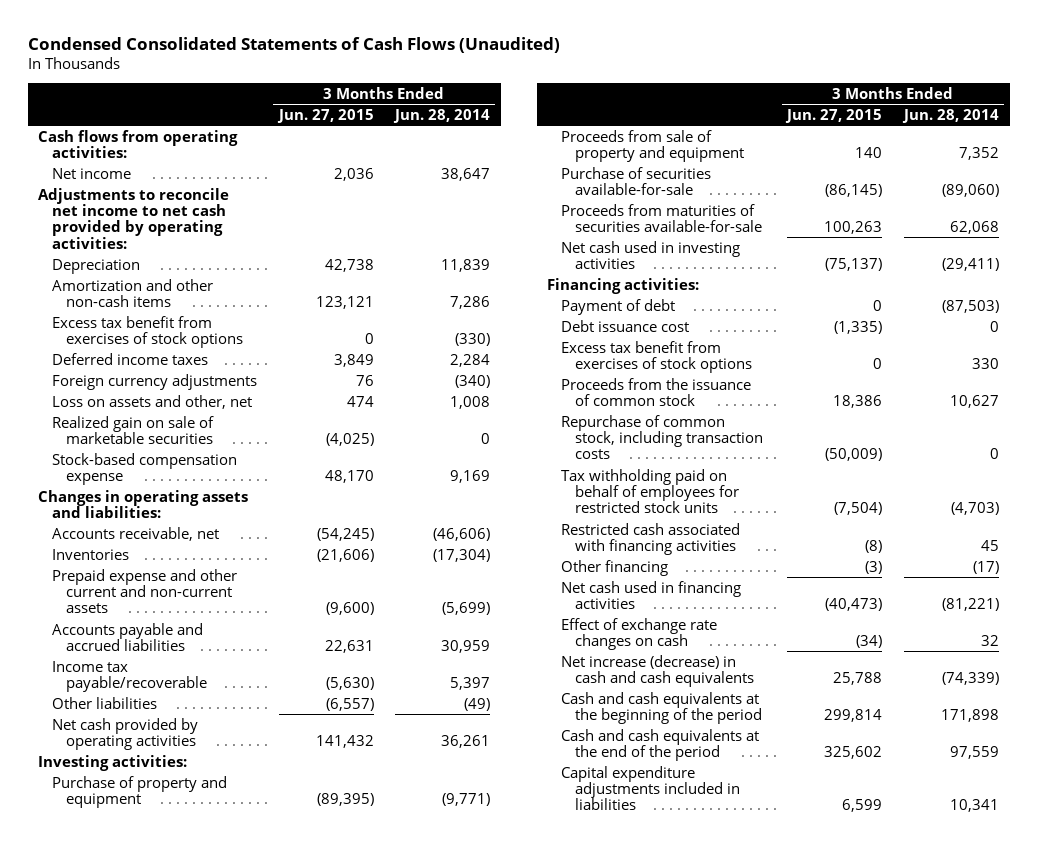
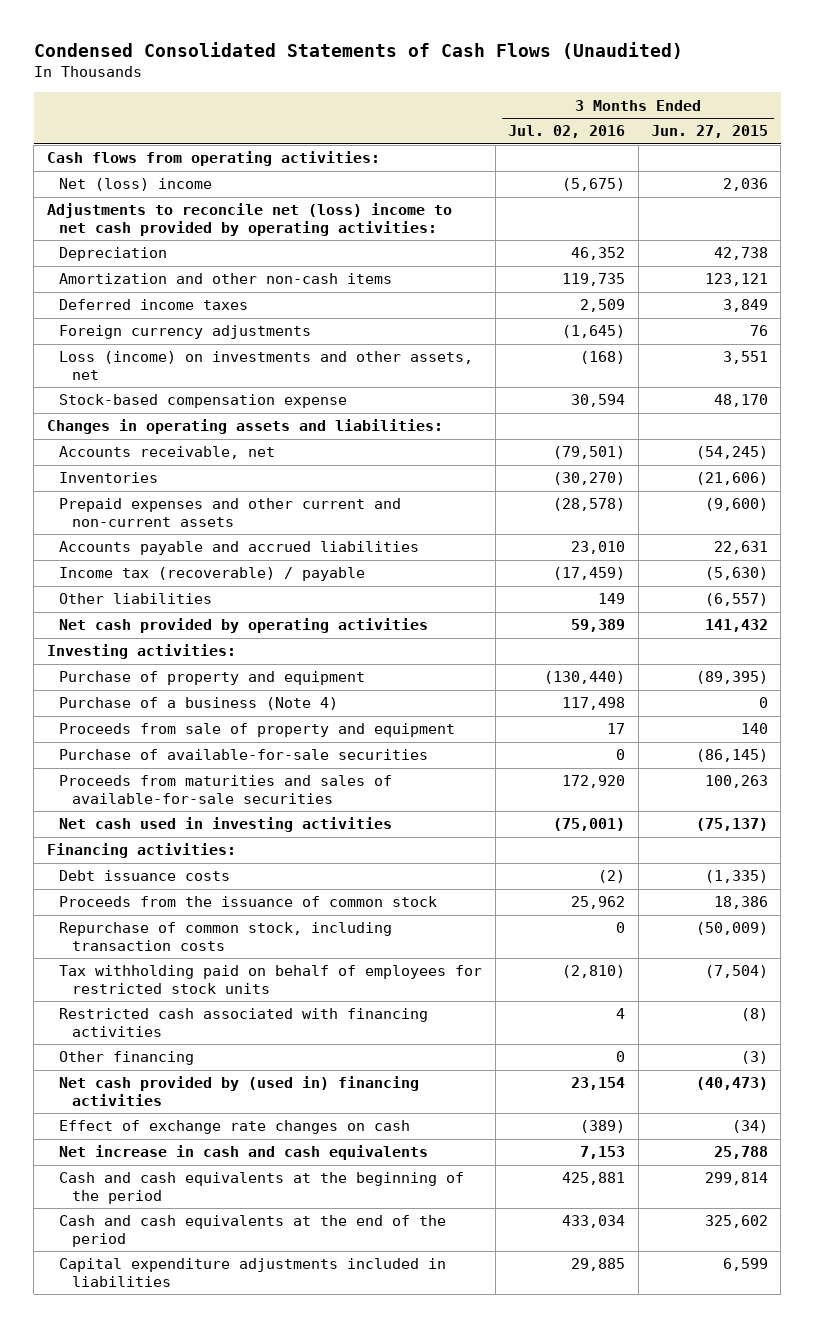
[393,108,491,123] Jun. 28, 2014 -> none
none -> [508,125,626,139] Jul. 02, 2016
[52,167,132,179] Net income -> [59,178,213,192] Net (loss) income
[38,187,230,249] Adjustments to reconcile net income to net cash provided by operating activities: -> [46,203,452,236] Adjustments to reconcile net (loss) income to net cash provided by operating activities:
[52,315,244,348] Excess tax benefit from exercises of stock options -> none
[52,415,215,444] Realized gain on sale of marketable securities -> none
[52,394,253,409] Loss on assets and other, net -> [59,351,474,380] Loss (income) on investments and other assets, net
[346,395,374,407] 474 -> [723,351,769,365] 3,551
[52,568,238,614] Prepaid expense and other current and non-current assets -> [59,498,402,527] Prepaid expenses and other current and non-current assets
[52,660,208,692] Income tax payable/recoverable -> [59,567,366,582] Income tax (recoverable) / payable
none -> [59,697,339,711] Purchase of a business (Note 4)
[561,166,712,195] Purchase of securities available-for-sale -> [59,749,429,761] Purchase of available-for-sale securities
[561,203,762,232] Proceeds from maturities of securities available-for-sale -> [59,775,393,804] Proceeds from maturities and sales of available-for-sale securities
[561,298,676,315] Payment of debt -> none
[561,340,752,373] Excess tax benefit from exercises of stock options -> none
[561,319,690,332] Debt issuance cost -> [59,870,231,882] Debt issuance costs
[561,580,742,609] Net cash used in financing activities -> [59,1076,420,1106] Net cash provided by (used in) financing activities
[561,654,754,687] Net increase (decrease) in cash and cash equivalents -> [59,1145,429,1161] Net increase in cash and cash equivalents

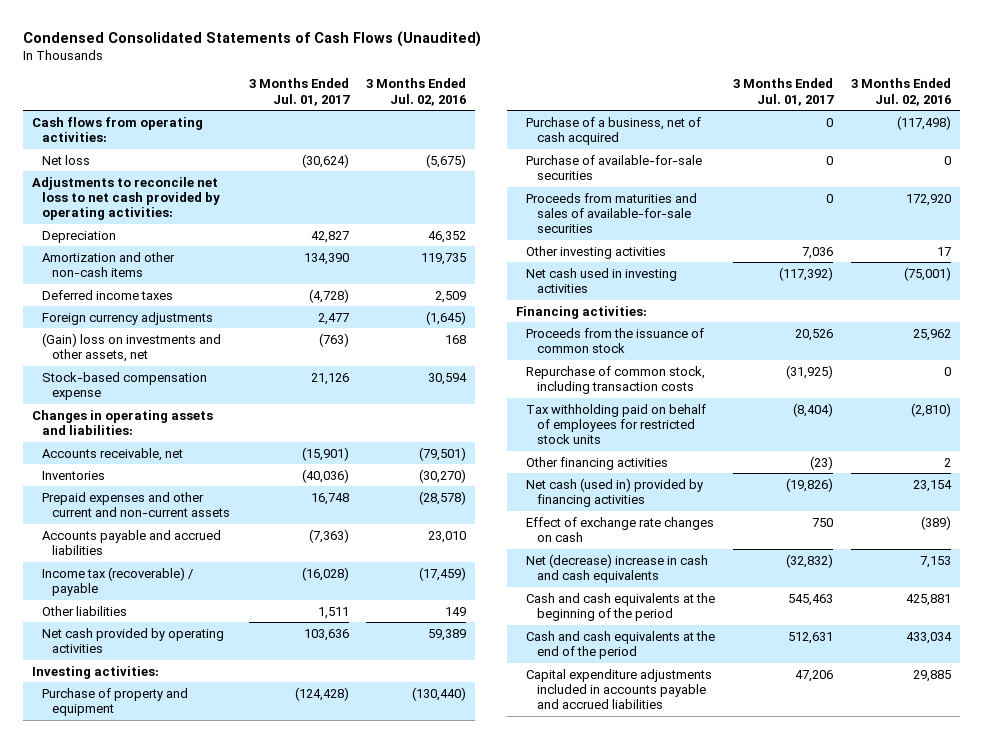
[651,125,769,139] Jun. 27, 2015 -> none
none -> [248,78,350,106] 3 Months Ended Jul. 01, 2017
[59,178,213,192] Net (loss) income -> [41,154,90,165] Net loss
[46,203,452,236] Adjustments to reconcile net (loss) income to net cash provided by operating activities: -> [31,176,220,220] Adjustments to reconcile net loss to net cash provided by operating activities:
[59,351,474,380] Loss (income) on investments and other assets, net -> [41,332,221,362] (Gain) loss on investments and other assets, net
[580,351,626,365] (168) -> [445,334,467,344] 168
[59,723,456,738] Proceeds from sale of property and equipment -> none
[59,697,339,711] Purchase of a business (Note 4) -> [526,116,702,145] Purchase of a business, net of cash acquired
[562,697,626,711] 117,498 -> [896,115,951,130] (117,498)
none -> [526,245,667,259] Other investing activities
[59,870,231,882] Debt issuance costs -> none
[59,1008,429,1037] Restricted cash associated with financing activities -> none
[59,1051,195,1066] Other financing -> [526,456,669,470] Other financing activities
[616,1051,626,1063] 0 -> [943,457,951,467] 2
[59,1076,420,1106] Net cash provided by (used in) financing activities -> [526,477,704,507] Net cash (used in) provided by financing activities
[59,1145,429,1161] Net increase in cash and cash equivalents -> [526,553,709,583] Net (decrease) increase in cash and cash equivalents
[59,1258,447,1287] Capital expenditure adjustments included in liabilities -> [526,668,713,709] Capital expenditure adjustments included in accounts payable and accrued liabilities

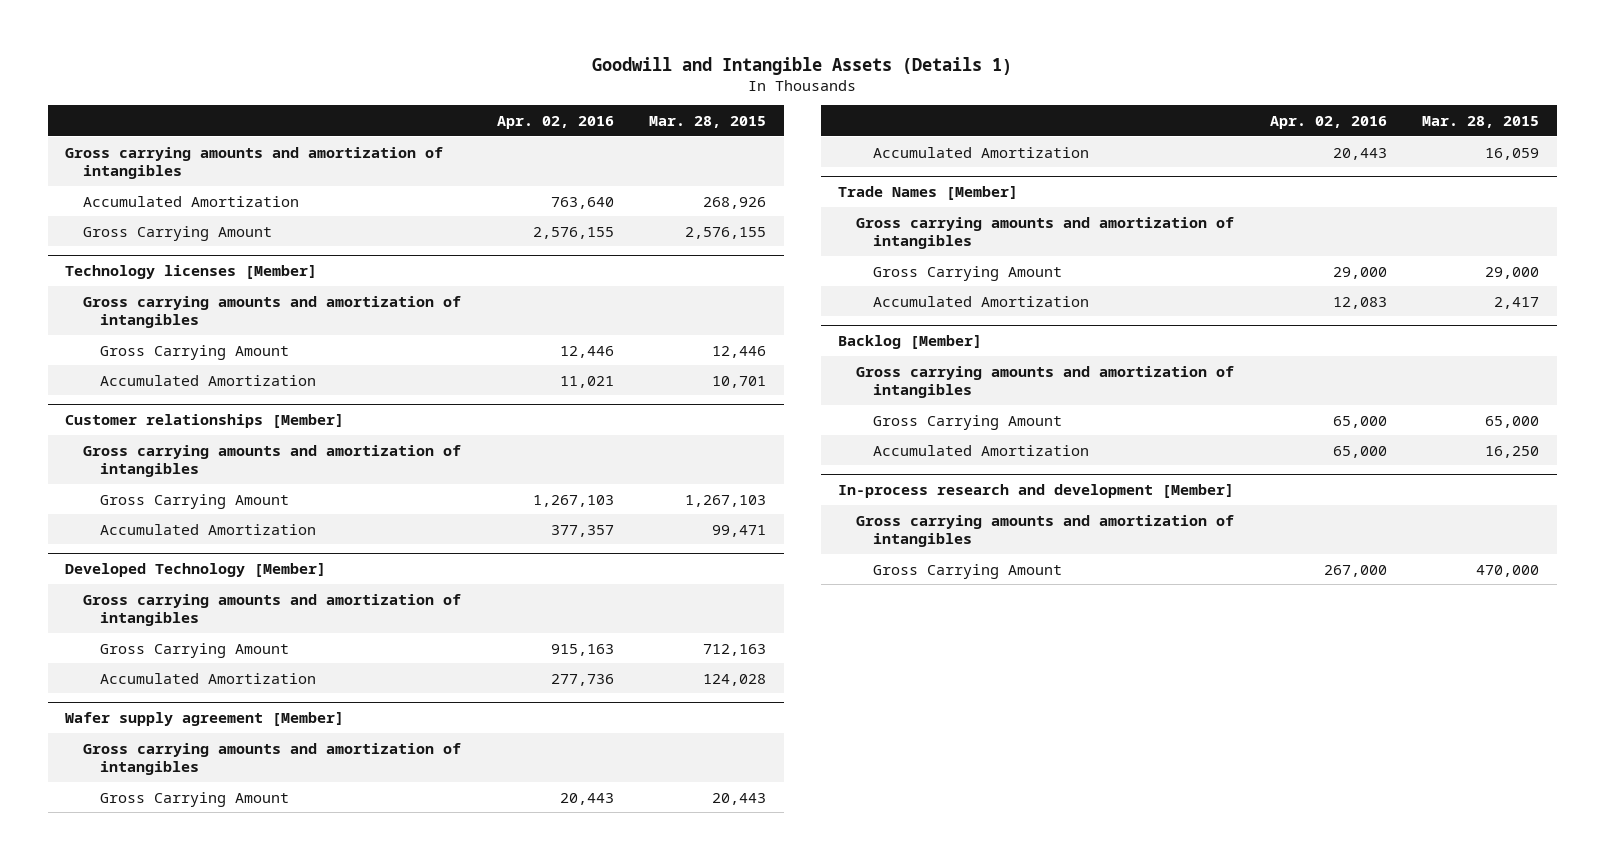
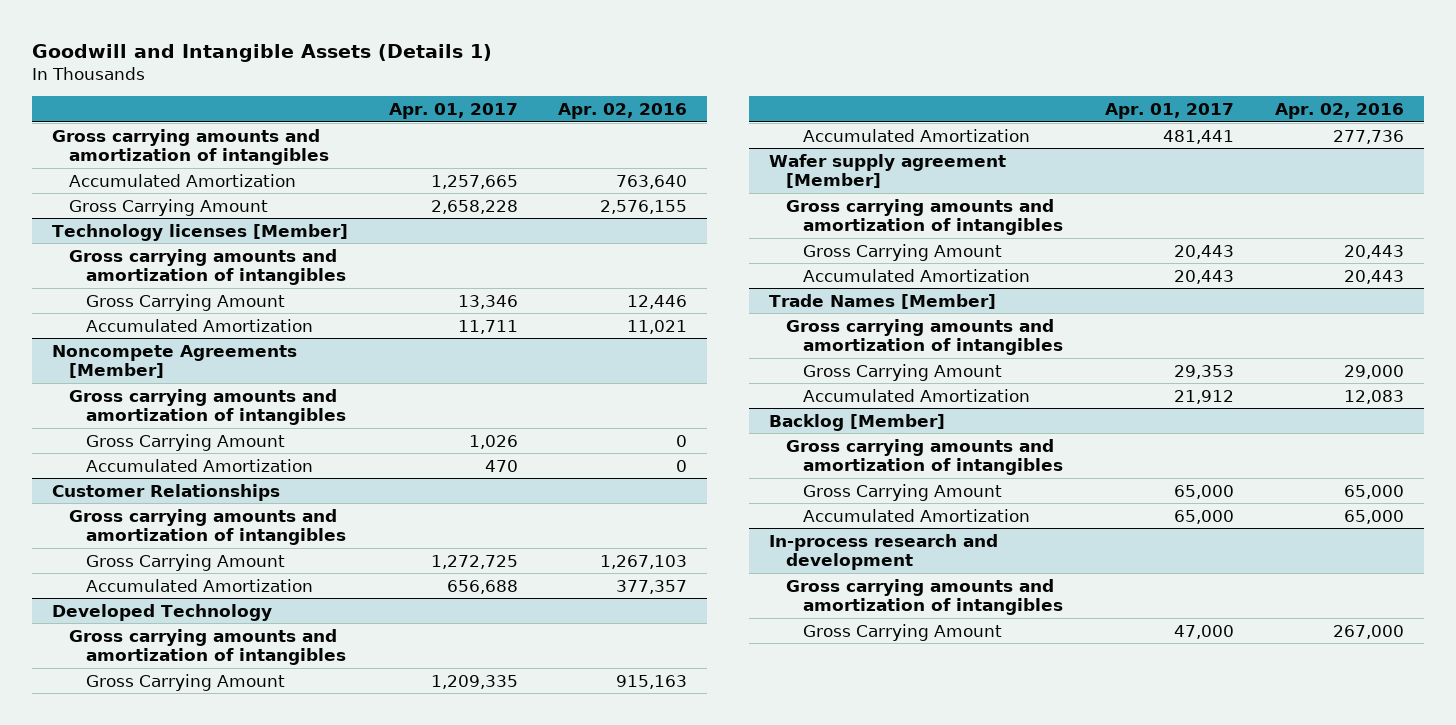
[649,115,767,128] Mar. 28, 2015 -> none
none -> [388,103,518,120] Apr. 01, 2017
[65,413,345,428] Customer relationships [Member] -> none
none -> [52,344,298,379] Noncompete Agreements [Member]
none -> [86,433,286,451] Gross Carrying Amount
none -> [86,458,314,472] Accumulated Amortization
none -> [52,483,281,501] Customer Relationships
none -> [69,508,347,546] Gross carrying amounts and amortization of intangibles
[65,562,327,577] Developed Technology [Member] -> [52,603,273,621] Developed Technology
[838,483,1235,498] In-process research and development [Member] -> [768,533,998,571] In-process research and development

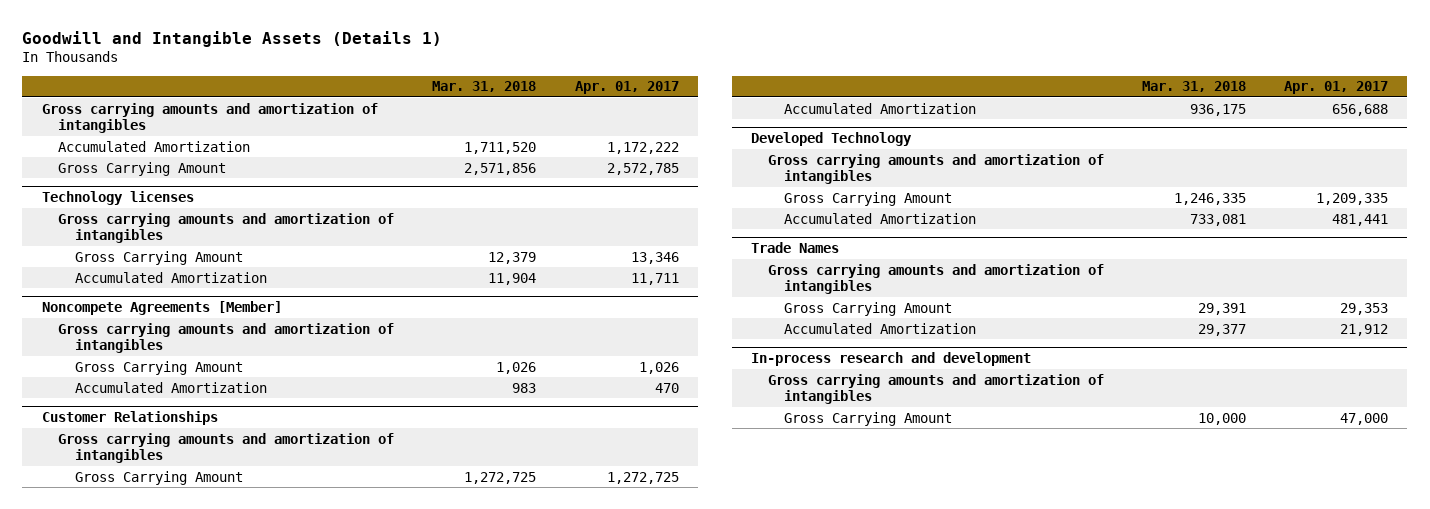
[558,103,688,120] Apr. 02, 2016 -> none
none -> [432,81,537,93] Mar. 31, 2018
[430,174,518,189] 1,257,665 -> [606,141,679,154] 1,172,222
[430,199,518,214] 2,658,228 -> [606,162,679,175] 2,572,785
[52,223,349,241] Technology licenses [Member] -> [41,190,194,205] Technology licenses
[768,153,1006,189] Wafer supply agreement [Member] -> none
[785,198,1063,236] Gross carrying amounts and amortization of intangibles -> none
[802,243,1002,261] Gross Carrying Amount -> none
[802,268,1030,282] Accumulated Amortization -> none
[768,293,996,309] Trade Names [Member] -> [751,241,840,253] Trade Names
[768,413,945,431] Backlog [Member] -> none
[785,438,1063,476] Gross carrying amounts and amortization of intangibles -> none
[802,483,1002,501] Gross Carrying Amount -> none
[802,508,1030,522] Accumulated Amortization -> none

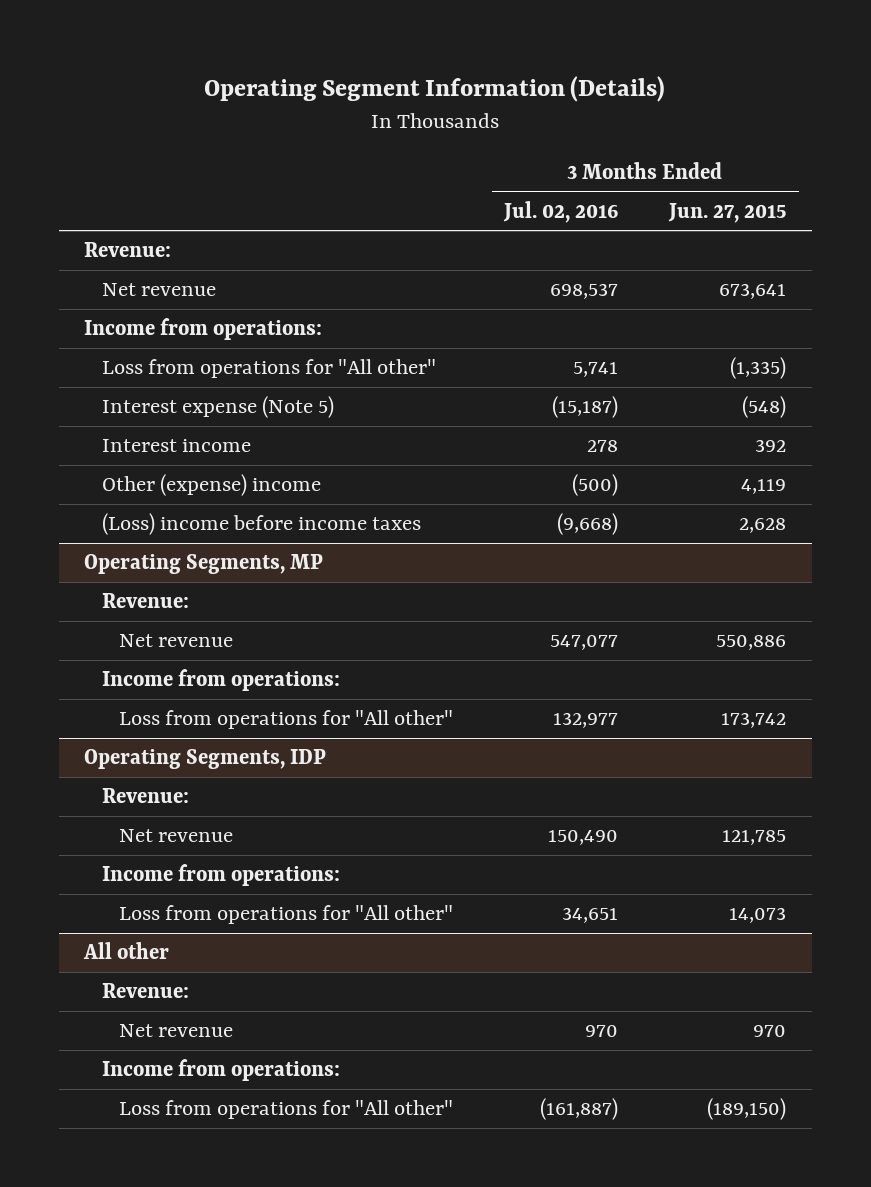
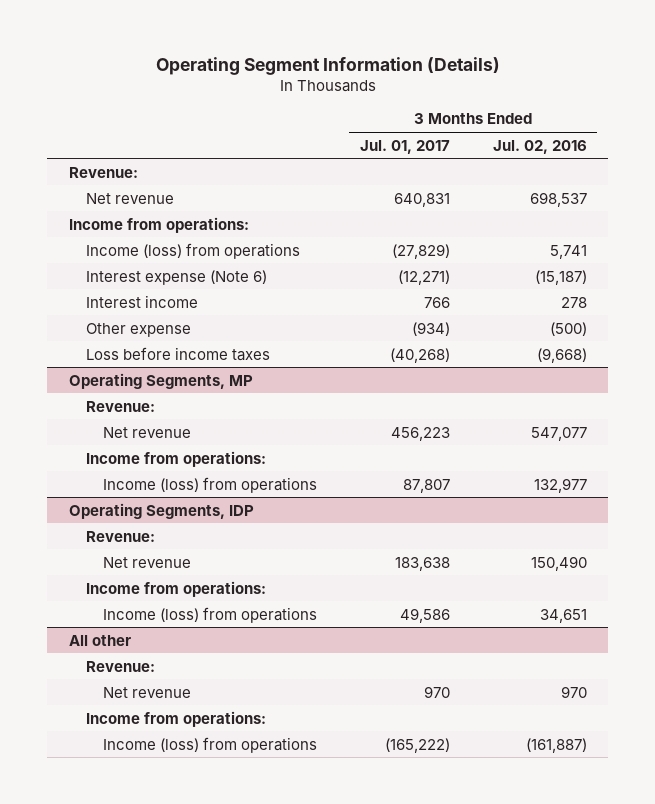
[668,202,787,223] Jun. 27, 2015 -> none
none -> [359,139,450,154] Jul. 01, 2017
[101,359,436,379] Loss from operations for "All other" -> [85,242,300,259] Income (loss) from operations
[101,396,334,419] Interest expense (Note 5) -> [85,269,267,285] Interest expense (Note 6)
[101,474,321,497] Other (expense) income -> [85,322,191,337] Other expense
[101,513,421,536] (Loss) income before income taxes -> [85,346,270,361] Loss before income taxes
[119,710,454,730] Loss from operations for "All other" -> [102,476,317,493] Income (loss) from operations
[119,905,454,925] Loss from operations for "All other" -> [102,606,317,623] Income (loss) from operations
[119,1100,454,1120] Loss from operations for "All other" -> [102,736,317,753] Income (loss) from operations

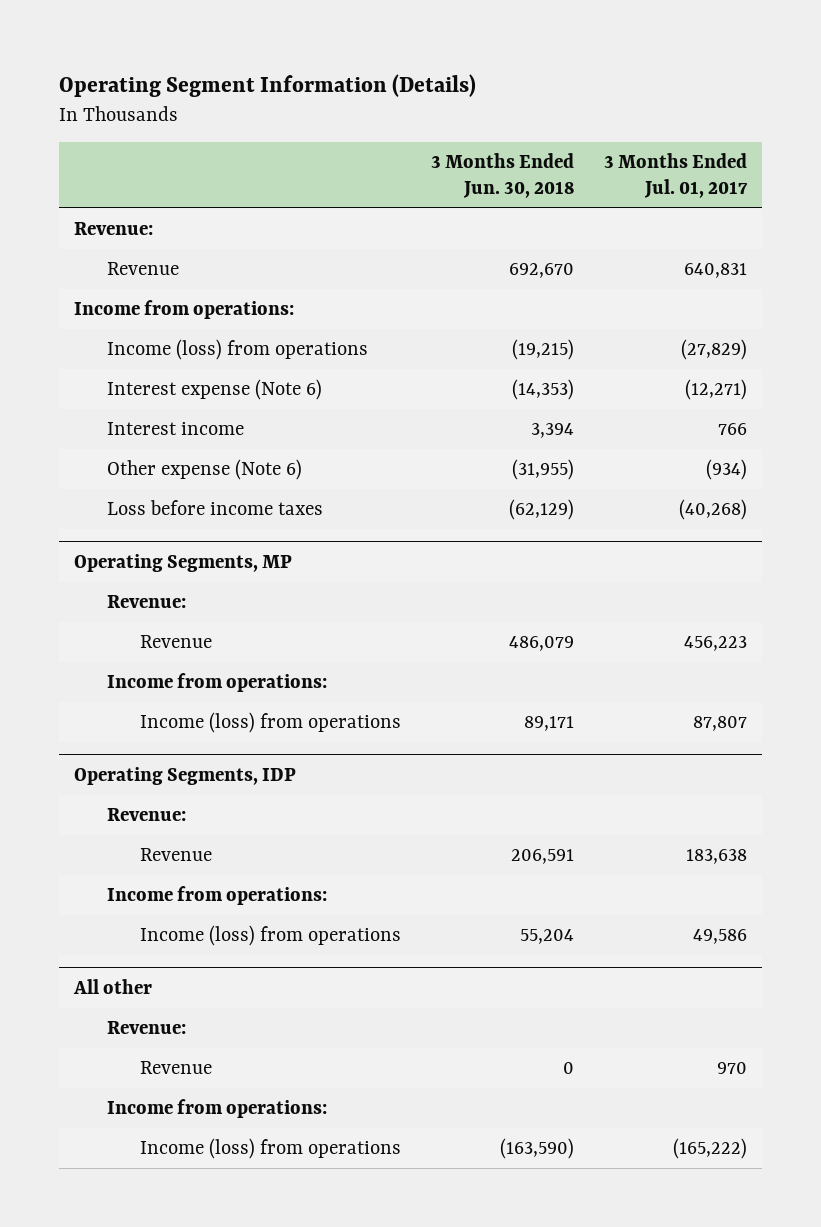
[492,139,587,154] Jul. 02, 2016 -> none
none -> [431,153,575,198] 3 Months Ended Jun. 30, 2018
[85,192,174,204] Net revenue -> [107,262,180,276] Revenue
[85,322,191,337] Other expense -> [107,459,303,481] Other expense (Note 6)
[102,426,191,438] Net revenue -> [140,635,213,649] Revenue
[102,556,191,568] Net revenue -> [140,848,213,862] Revenue
[102,686,191,698] Net revenue -> [140,1061,213,1075] Revenue

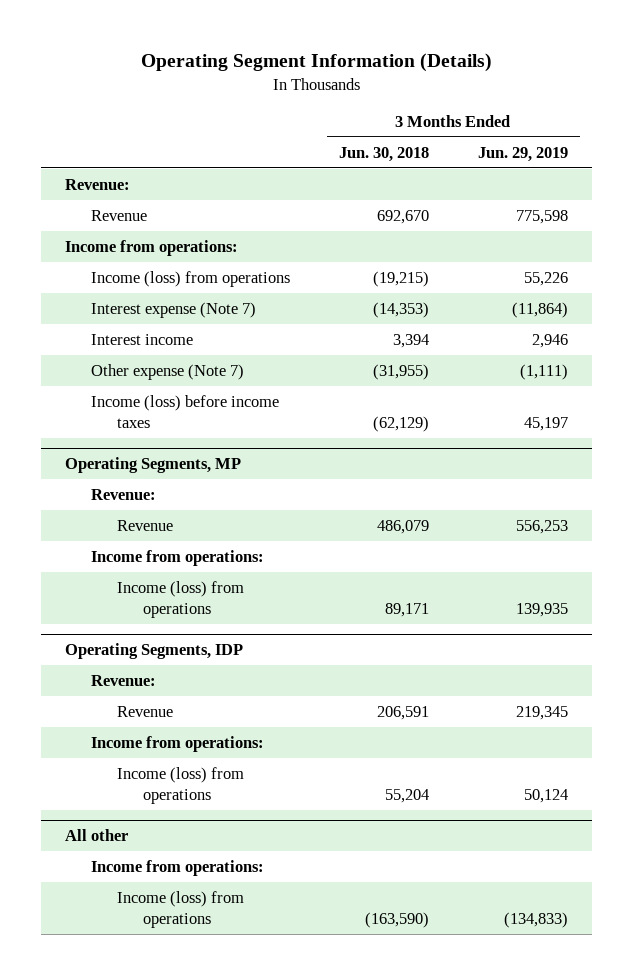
[603,153,748,198] 3 Months Ended Jul. 01, 2017 -> none
none -> [477,146,568,162] Jun. 29, 2019
[107,379,323,401] Interest expense (Note 6) -> [91,301,257,318] Interest expense (Note 7)
[107,459,303,481] Other expense (Note 6) -> [91,363,245,380] Other expense (Note 7)
[107,500,324,516] Loss before income taxes -> [91,394,280,428] Income (loss) before income taxes
[107,1021,187,1035] Revenue: -> none
[140,1061,213,1075] Revenue -> none

